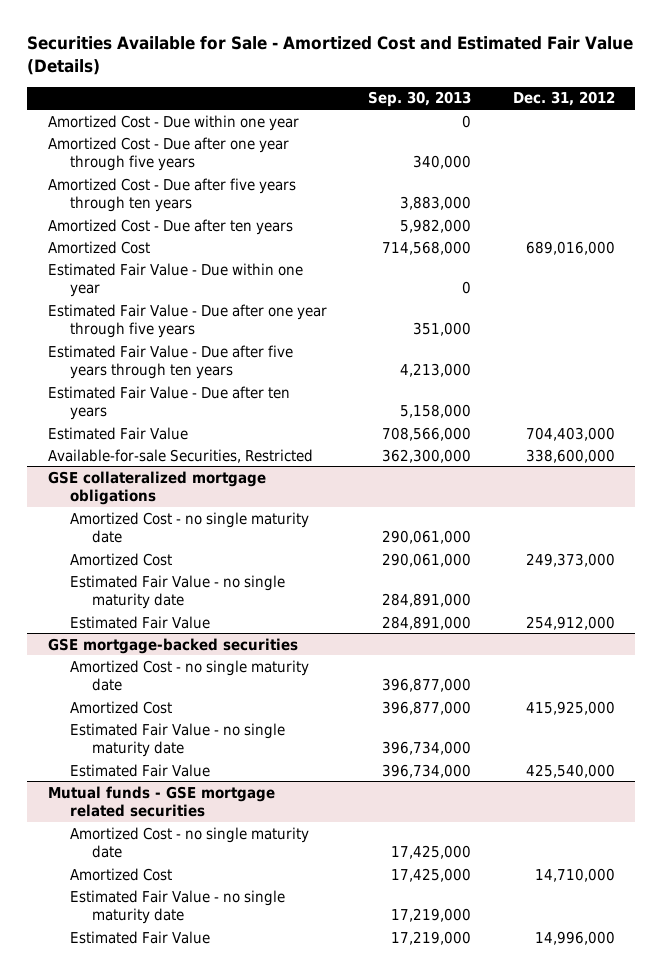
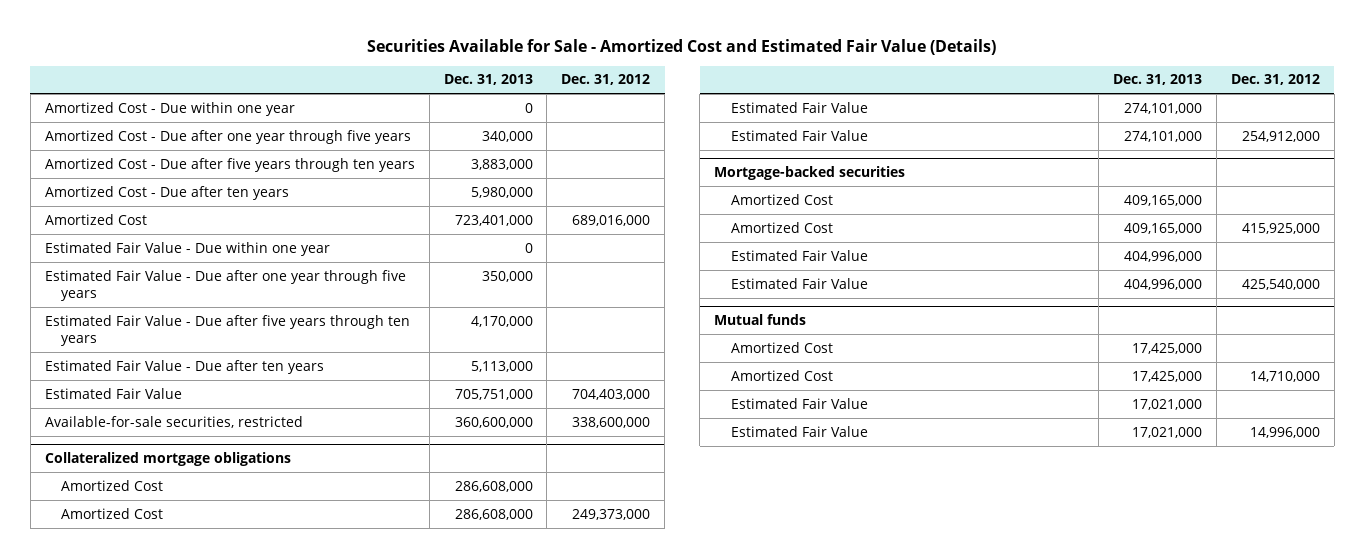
[368,91,472,108] Sep. 30, 2013 -> none
none -> [443,74,533,86] Dec. 31, 2013
[47,448,313,463] Available-for-sale Securities, Restricted -> [44,415,303,428] Available-for-sale securities, restricted
[47,470,266,506] GSE collateralized mortgage obligations -> [44,452,291,467] Collateralized mortgage obligations
[69,511,309,544] Amortized Cost - no single maturity date -> [61,479,164,491] Amortized Cost
[69,574,285,610] Estimated Fair Value - no single maturity date -> [730,101,868,113] Estimated Fair Value
[47,637,298,654] GSE mortgage-backed securities -> [714,166,906,181] Mortgage-backed securities
[69,659,309,692] Amortized Cost - no single maturity date -> [730,193,833,205] Amortized Cost
[69,722,285,758] Estimated Fair Value - no single maturity date -> [730,249,868,261] Estimated Fair Value
[47,785,275,818] Mutual funds - GSE mortgage related securities -> [714,314,807,326] Mutual funds
[69,826,309,859] Amortized Cost - no single maturity date -> [730,341,833,353] Amortized Cost
[69,889,285,925] Estimated Fair Value - no single maturity date -> [730,397,868,409] Estimated Fair Value

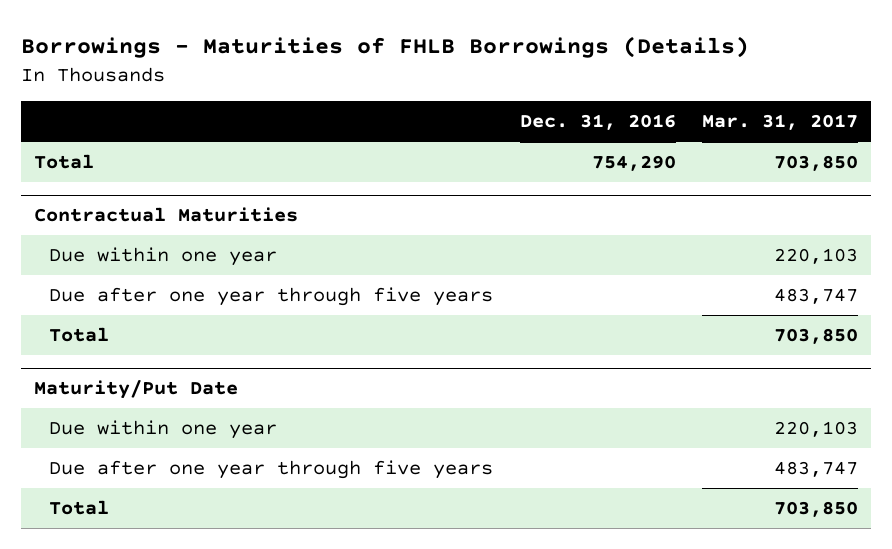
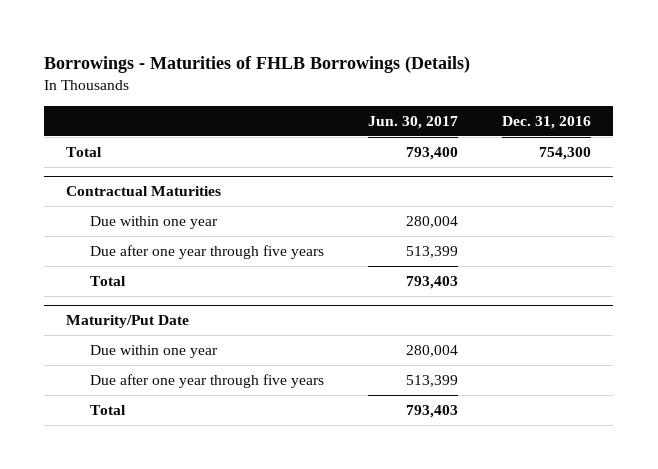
[701,114,858,131] Mar. 31, 2017 -> none
none -> [368,115,459,129] Jun. 30, 2017
[591,155,676,172] 754,290 -> [539,147,592,161] 754,300

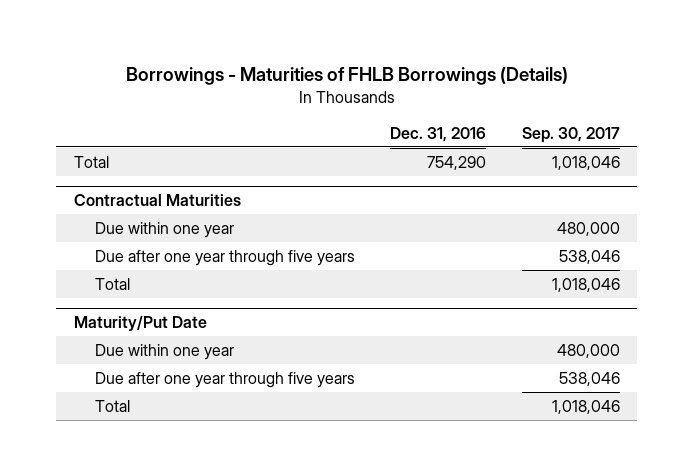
[368,115,459,129] Jun. 30, 2017 -> none
none -> [521,126,620,143] Sep. 30, 2017
[539,147,592,161] 754,300 -> [427,155,487,170] 754,290

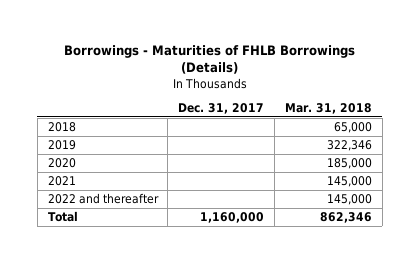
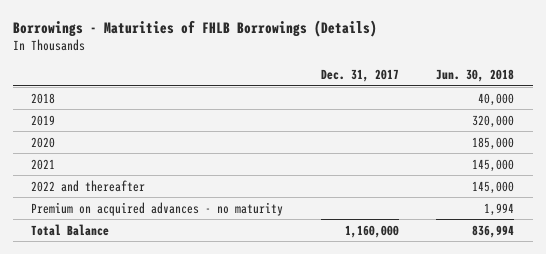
[284,103,372,115] Mar. 31, 2018 -> none
none -> [436,68,515,82] Jun. 30, 2018
none -> [31,201,284,216] Premium on acquired advances - no maturity
[47,211,78,223] Total -> [31,223,110,236] Total Balance

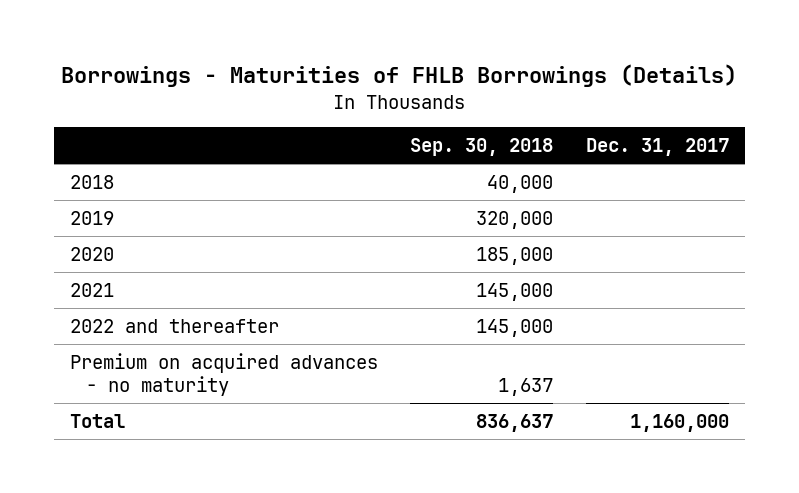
[436,68,515,82] Jun. 30, 2018 -> none
none -> [410,138,554,157] Sep. 30, 2018
[31,223,110,236] Total Balance -> [69,413,125,428] Total

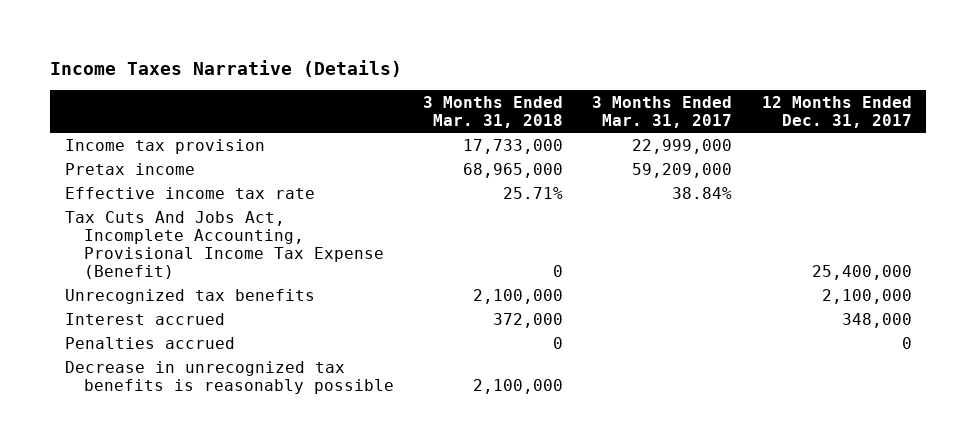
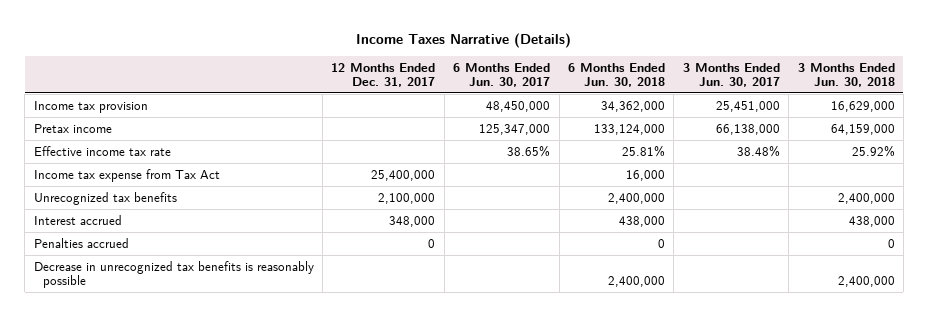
[423,95,564,129] 3 Months Ended Mar. 31, 2018 -> none
[592,95,733,129] 3 Months Ended Mar. 31, 2017 -> none
none -> [453,62,551,87] 6 Months Ended Jun. 30, 2017
none -> [567,62,665,87] 6 Months Ended Jun. 30, 2018
none -> [682,62,780,87] 3 Months Ended Jun. 30, 2017
none -> [797,62,895,87] 3 Months Ended Jun. 30, 2018
[64,210,384,279] Tax Cuts And Jobs Act, Incomplete Accounting, Provisional Income Tax Expense (Benefit) -> [33,168,220,182] Income tax expense from Tax Act

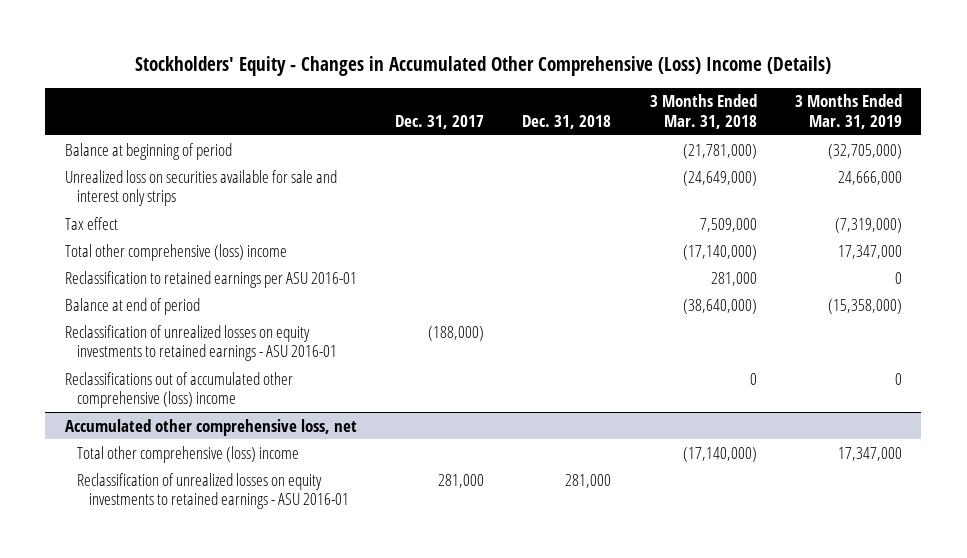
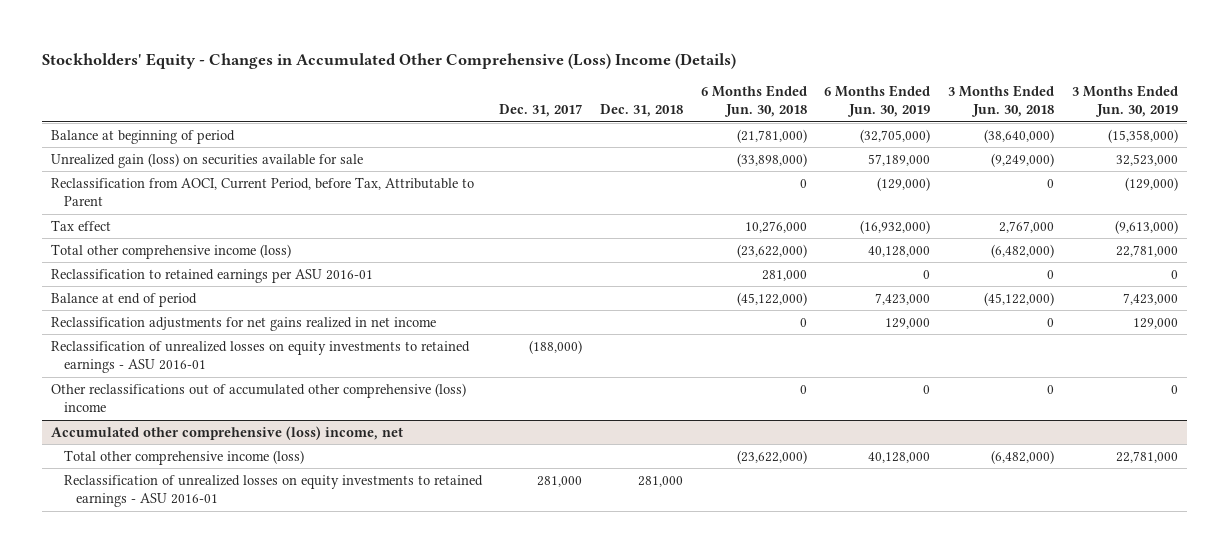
[649,94,757,130] 3 Months Ended Mar. 31, 2018 -> none
[795,94,903,130] 3 Months Ended Mar. 31, 2019 -> none
none -> [700,84,807,118] 6 Months Ended Jun. 30, 2018
none -> [824,84,931,118] 6 Months Ended Jun. 30, 2019
none -> [948,84,1055,118] 3 Months Ended Jun. 30, 2018
none -> [1071,84,1178,118] 3 Months Ended Jun. 30, 2019
[64,169,337,207] Unrealized loss on securities available for sale and interest only strips -> [51,152,364,168] Unrealized gain (loss) on securities available for sale
none -> [51,176,475,207] Reclassification from AOCI, Current Period, before Tax, Attributable to Parent
[64,243,287,261] Total other comprehensive (loss) income -> [51,243,292,259] Total other comprehensive income (loss)
none -> [51,316,437,331] Reclassification adjustments for net gains realized in net income
[64,371,293,409] Reclassifications out of accumulated other comprehensive (loss) income -> [51,382,467,413] Other reclassifications out of accumulated other comprehensive (loss) income
[64,418,357,436] Accumulated other comprehensive loss, net -> [51,425,404,440] Accumulated other comprehensive (loss) income, net
[76,445,299,463] Total other comprehensive (loss) income -> [63,449,304,465] Total other comprehensive income (loss)

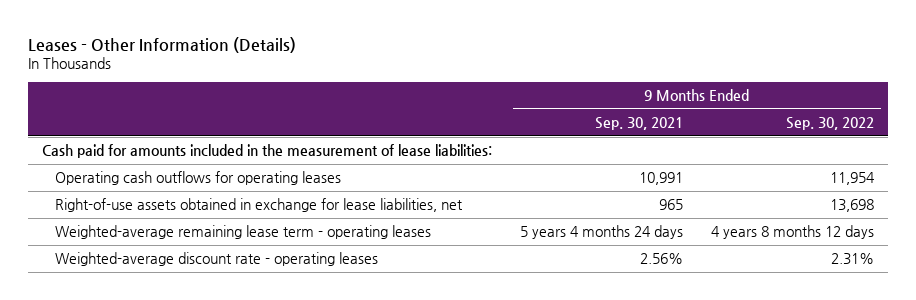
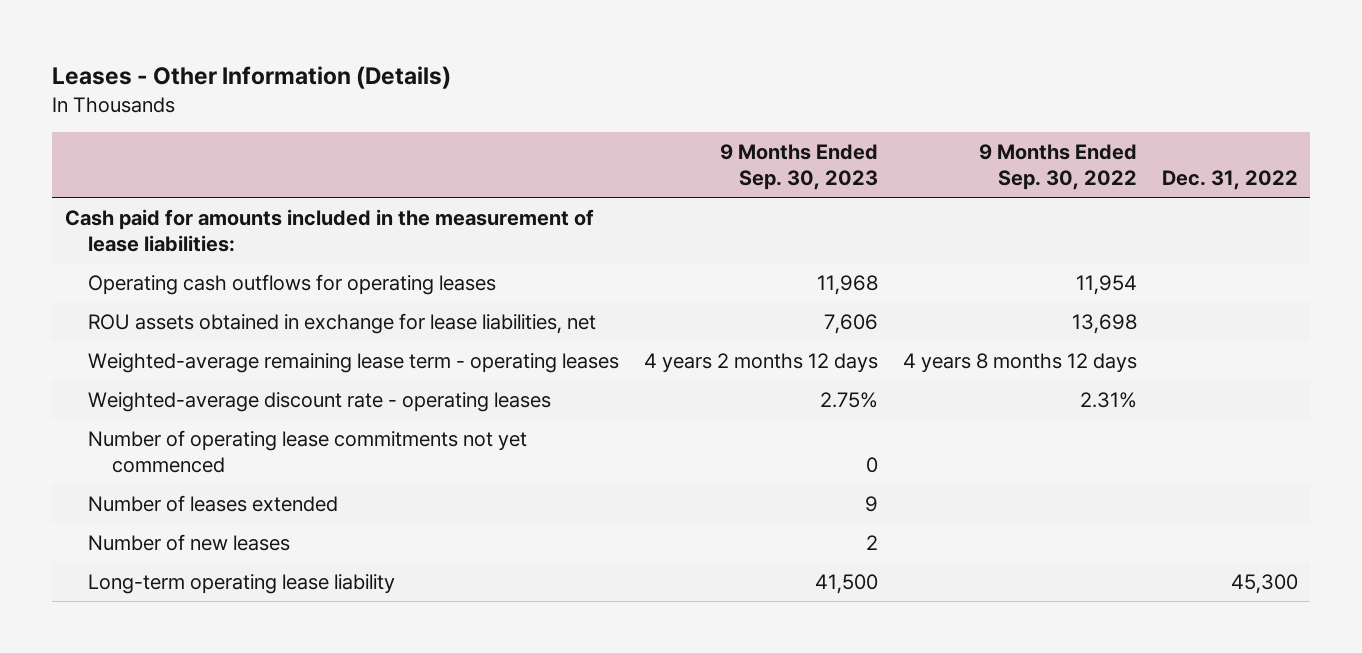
[594,117,683,131] Sep. 30, 2021 -> none
none -> [720,143,879,191] 9 Months Ended Sep. 30, 2023
none -> [1161,170,1298,191] Dec. 31, 2022
[55,198,464,213] Right-of-use assets obtained in exchange for lease liabilities, net -> [88,312,597,334] ROU assets obtained in exchange for lease liabilities, net
none -> [88,429,528,473] Number of operating lease commitments not yet commenced
none -> [88,494,339,512] Number of leases extended
none -> [88,533,291,551] Number of new leases
none -> [88,573,396,594] Long-term operating lease liability

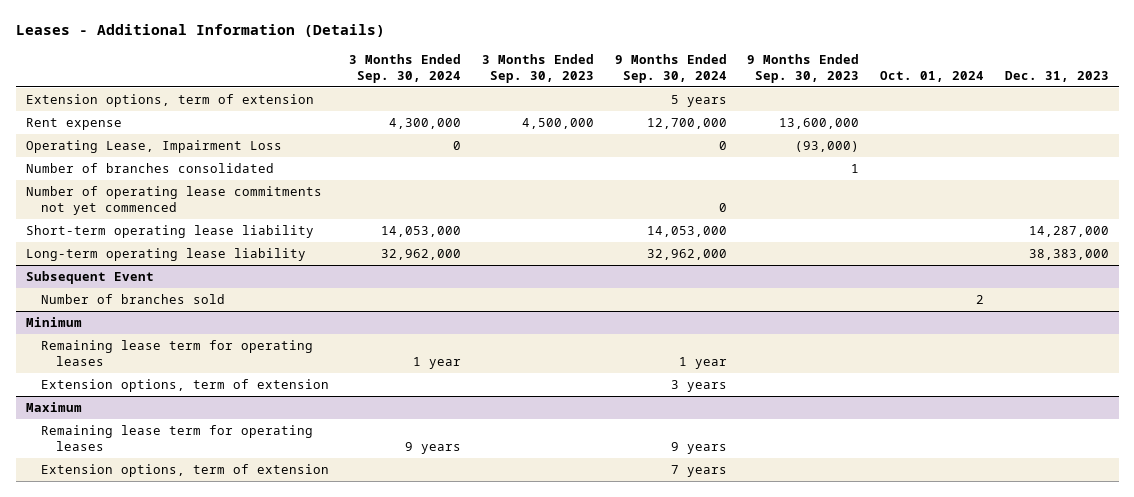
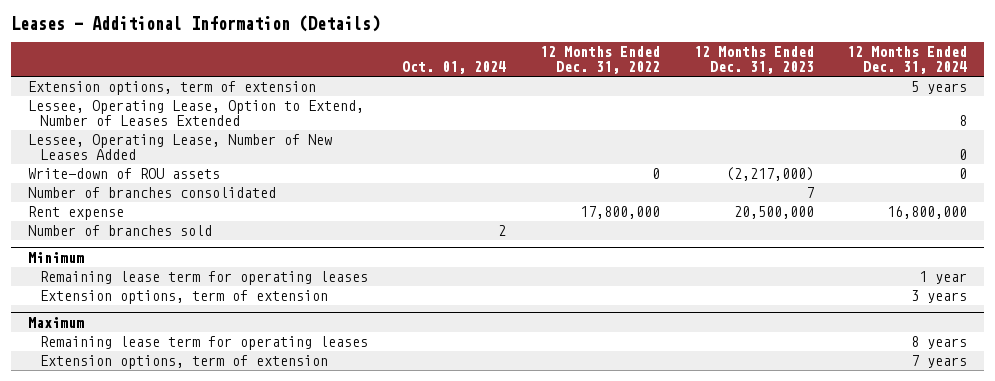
[349,53,462,83] 3 Months Ended Sep. 30, 2024 -> none
[482,53,595,83] 3 Months Ended Sep. 30, 2023 -> none
[614,53,727,83] 9 Months Ended Sep. 30, 2024 -> none
[747,53,860,83] 9 Months Ended Sep. 30, 2023 -> none
[1004,70,1109,82] Dec. 31, 2023 -> none
none -> [539,46,660,75] 12 Months Ended Dec. 31, 2022
none -> [693,46,814,75] 12 Months Ended Dec. 31, 2023
none -> [847,46,968,75] 12 Months Ended Dec. 31, 2024
none -> [27,100,364,127] Lessee, Operating Lease, Option to Extend, Number of Leases Extended
none -> [27,134,332,161] Lessee, Operating Lease, Number of New Leases Added
[25,139,282,153] Operating Lease, Impairment Loss -> [27,168,220,180] Write-down of ROU assets
[25,185,322,216] Number of operating lease commitments not yet commenced -> none
[25,224,314,238] Short-term operating lease liability -> none
[25,247,306,261] Long-term operating lease liability -> none
[25,270,154,284] Subsequent Event -> none
[40,293,225,304] Number of branches sold -> none
[25,117,122,130] Rent expense -> [27,206,124,221] Rent expense
none -> [27,225,212,237] Number of branches sold

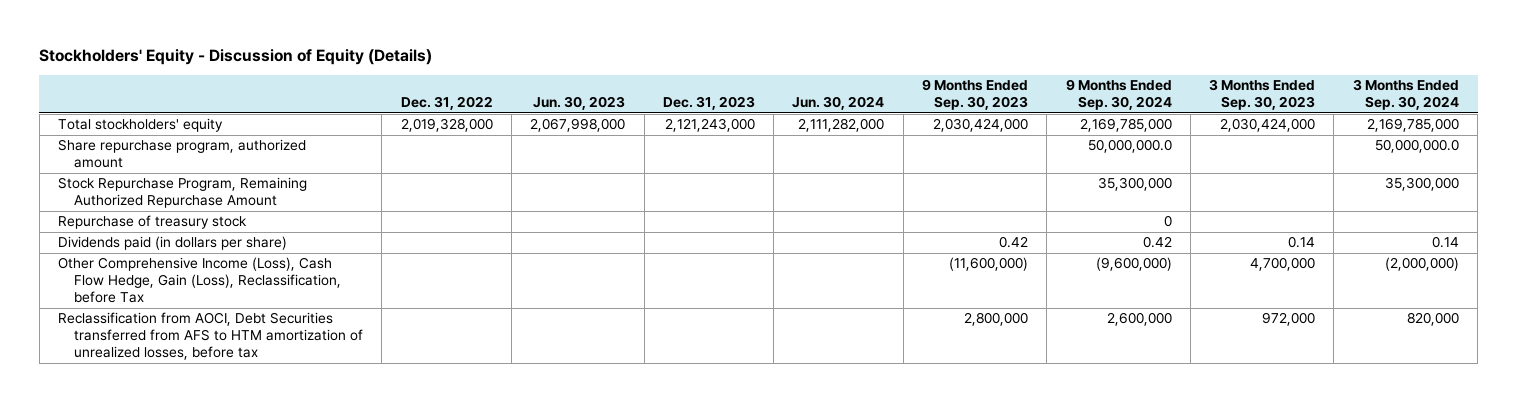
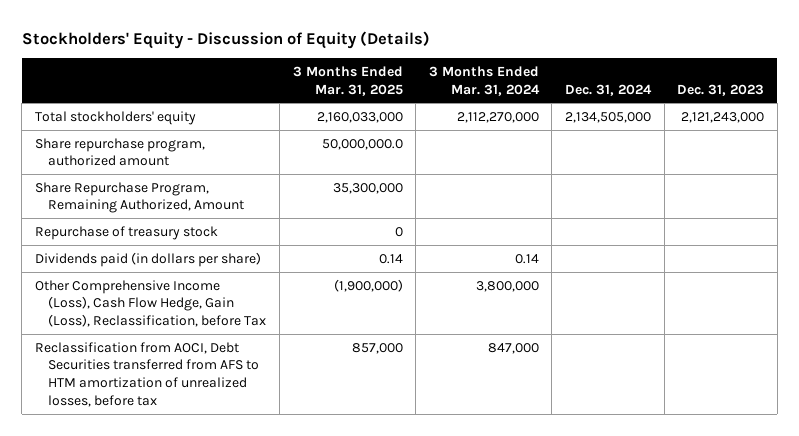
[400,96,493,111] Dec. 31, 2022 -> none
[533,96,626,111] Jun. 30, 2023 -> none
[792,96,885,111] Jun. 30, 2024 -> none
[921,79,1028,111] 9 Months Ended Sep. 30, 2023 -> none
[1065,79,1172,111] 9 Months Ended Sep. 30, 2024 -> none
[1209,79,1316,111] 3 Months Ended Sep. 30, 2023 -> none
[1352,79,1459,111] 3 Months Ended Sep. 30, 2024 -> none
none -> [292,65,403,96] 3 Months Ended Mar. 31, 2025
none -> [428,65,540,96] 3 Months Ended Mar. 31, 2024
none -> [565,83,653,96] Dec. 31, 2024
[58,177,308,209] Stock Repurchase Program, Remaining Authorized Repurchase Amount -> [35,181,245,214] Share Repurchase Program, Remaining Authorized, Amount

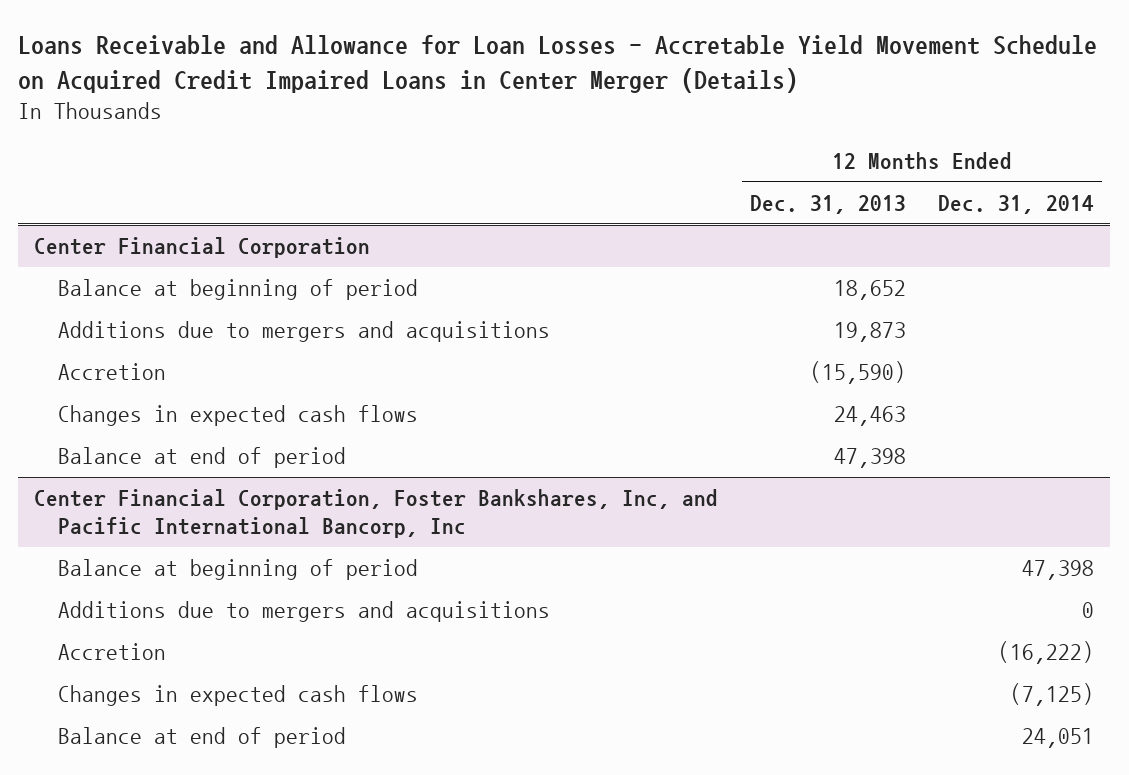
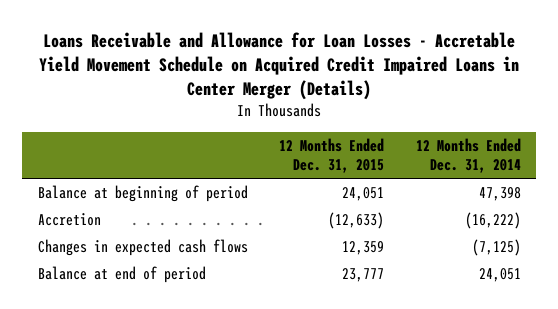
[750,194,907,214] Dec. 31, 2013 -> none
none -> [279,138,385,173] 12 Months Ended Dec. 31, 2015
[34,236,371,258] Center Financial Corporation -> none
[58,278,419,300] Balance at beginning of period -> none
[58,320,551,342] Additions due to mergers and acquisitions -> none
[58,362,167,380] Accretion -> none
[58,404,419,426] Changes in expected cash flows -> none
[58,446,347,468] Balance at end of period -> none
[34,488,719,539] Center Financial Corporation, Foster Bankshares, Inc, and Pacific International Bancorp, Inc -> none
[58,600,551,622] Additions due to mergers and acquisitions -> none

